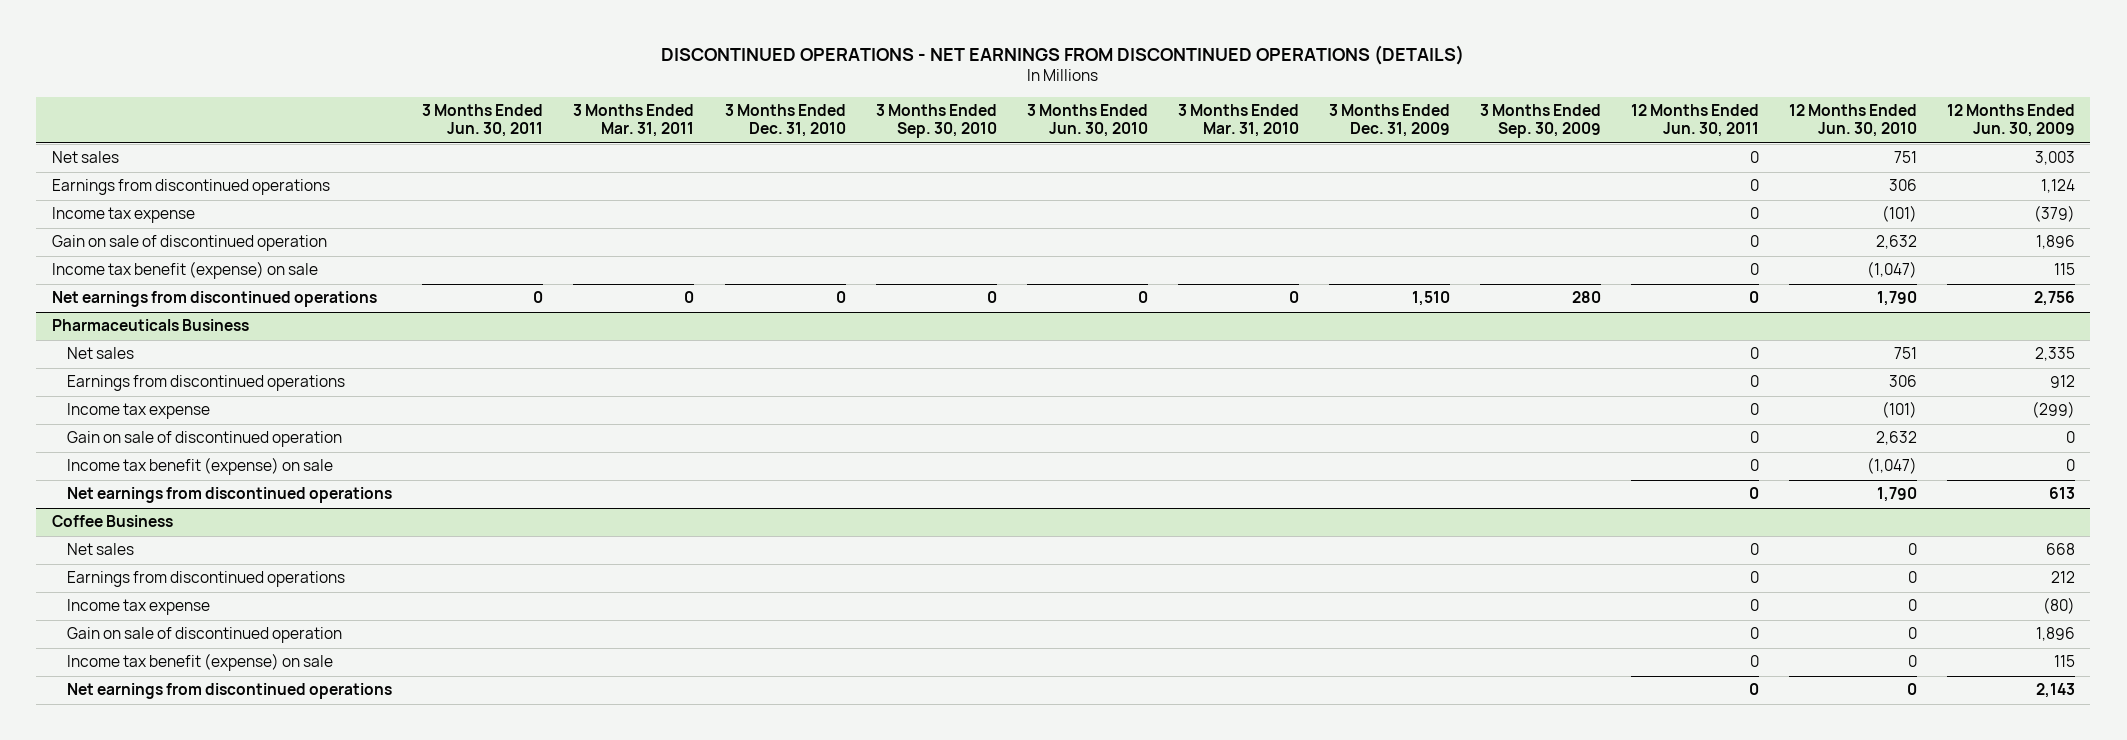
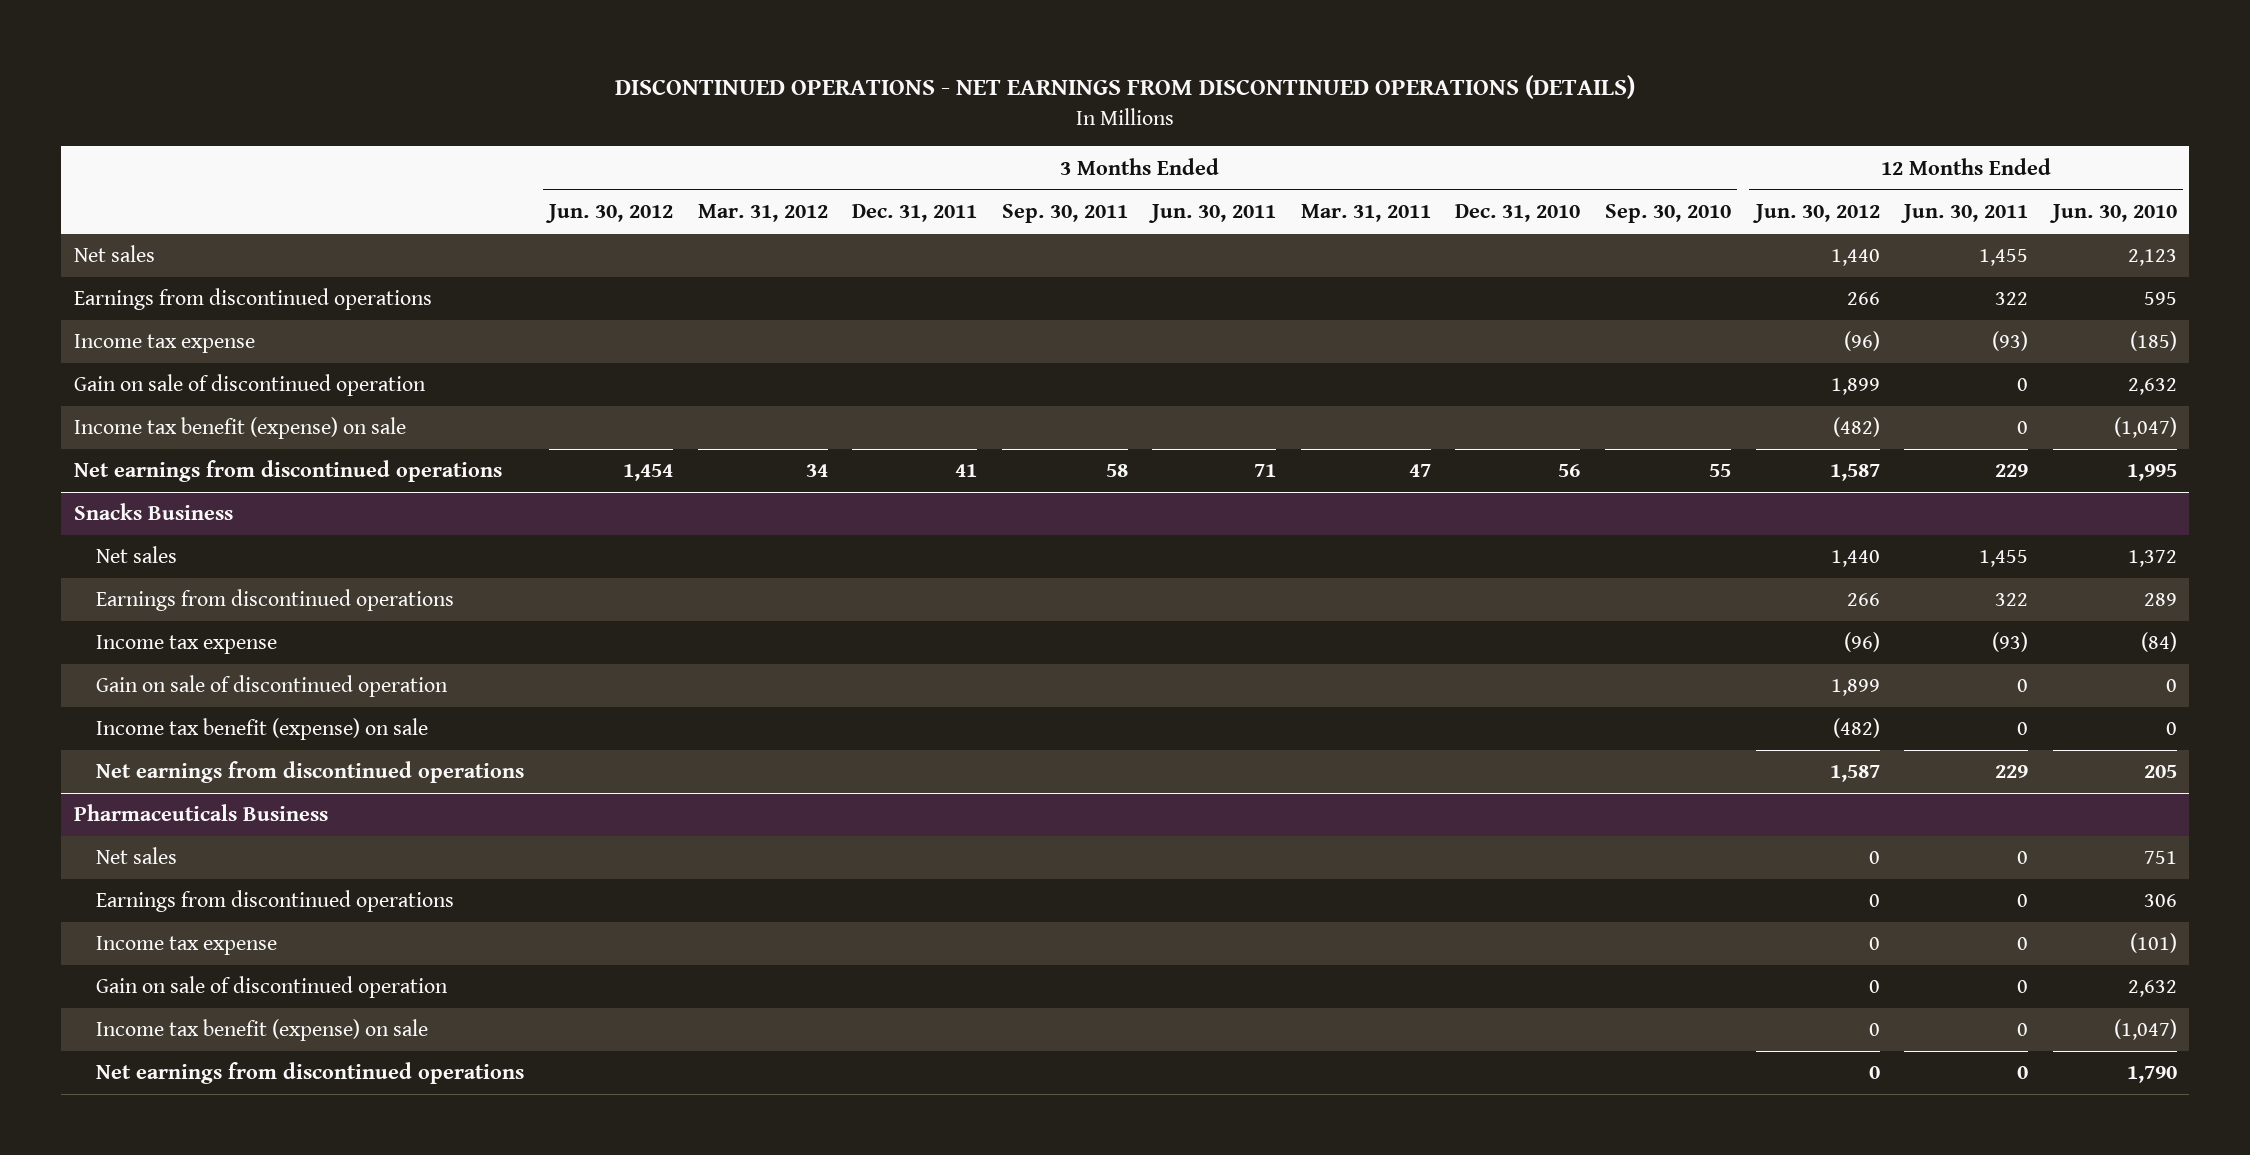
[1026,104,1148,138] 3 Months Ended Jun. 30, 2010 -> none
[1177,104,1299,138] 3 Months Ended Mar. 31, 2010 -> none
[1328,104,1450,138] 3 Months Ended Dec. 31, 2009 -> none
[1479,104,1601,139] 3 Months Ended Sep. 30, 2009 -> none
[1947,104,2076,138] 12 Months Ended Jun. 30, 2009 -> none
none -> [545,204,674,224] Jun. 30, 2012
none -> [697,204,828,223] Mar. 31, 2012
none -> [852,204,978,223] Dec. 31, 2011
none -> [1001,204,1128,224] Sep. 30, 2011
none -> [1751,204,1880,224] Jun. 30, 2012
[1749,151,1759,164] 0 -> [1979,249,2029,267] 1,455
[1893,151,1917,164] 751 -> [2127,249,2177,267] 2,123
[1749,179,1759,192] 0 -> [1995,292,2029,306] 322
[1888,179,1917,192] 306 -> [2143,292,2177,306] 595
[1749,207,1759,220] 0 -> [1992,331,2029,352] (93)
[1881,205,1917,223] (101) -> [2129,331,2177,352] (185)
[533,291,544,304] 0 -> [1254,464,1277,478] 71
[684,291,695,304] 0 -> [1408,464,1431,478] 47
[835,291,846,304] 0 -> [1558,464,1581,478] 56
[986,291,997,304] 0 -> [1708,464,1731,478] 55
[1748,291,1759,304] 0 -> [1995,464,2029,478] 229
[1876,291,1917,307] 1,790 -> [2126,464,2177,482] 1,995
none -> [73,503,233,521] Snacks Business
none -> [96,546,178,564] Net sales
none -> [96,589,455,612] Earnings from discontinued operations
none -> [96,635,278,655] Income tax expense
none -> [96,675,449,698] Gain on sale of discontinued operation
none -> [96,718,429,741] Income tax benefit (expense) on sale
none -> [96,761,525,784] Net earnings from discontinued operations
[51,515,173,528] Coffee Business -> none
[67,543,135,556] Net sales -> none
[67,571,346,588] Earnings from discontinued operations -> none
[67,599,211,616] Income tax expense -> none
[67,627,343,644] Gain on sale of discontinued operation -> none
[67,653,334,672] Income tax benefit (expense) on sale -> none
[67,683,393,700] Net earnings from discontinued operations -> none

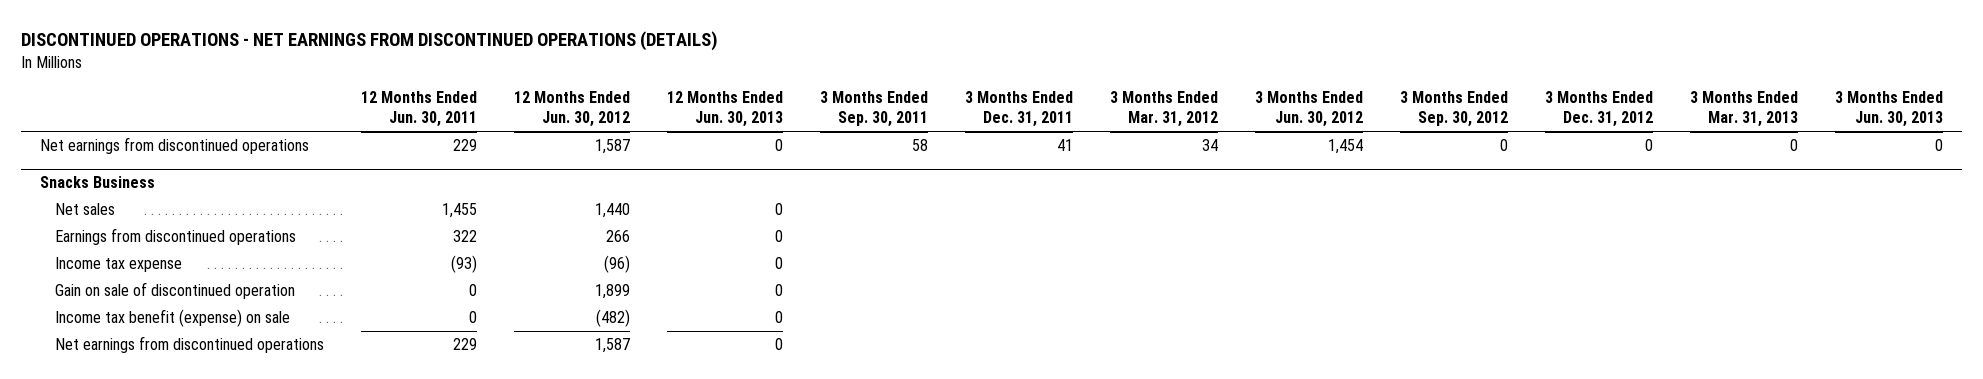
[1148,204,1277,224] Jun. 30, 2011 -> none
[1300,204,1431,223] Mar. 31, 2011 -> none
[1455,204,1581,223] Dec. 31, 2010 -> none
[1604,204,1731,224] Sep. 30, 2010 -> none
[2048,204,2177,224] Jun. 30, 2010 -> none
none -> [667,90,784,128] 12 Months Ended Jun. 30, 2013
none -> [1400,90,1509,128] 3 Months Ended Sep. 30, 2012
none -> [1545,90,1654,128] 3 Months Ended Dec. 31, 2012
none -> [1690,90,1799,128] 3 Months Ended Mar. 31, 2013
none -> [1835,90,1944,128] 3 Months Ended Jun. 30, 2013
[73,245,155,263] Net sales -> none
[73,288,432,311] Earnings from discontinued operations -> none
[73,334,255,354] Income tax expense -> none
[73,374,426,397] Gain on sale of discontinued operation -> none
[73,417,406,440] Income tax benefit (expense) on sale -> none
[73,804,328,822] Pharmaceuticals Business -> none
[96,847,178,865] Net sales -> none
[96,890,455,913] Earnings from discontinued operations -> none
[96,936,278,956] Income tax expense -> none
[96,976,449,999] Gain on sale of discontinued operation -> none
[96,1019,429,1042] Income tax benefit (expense) on sale -> none
[96,1062,525,1085] Net earnings from discontinued operations -> none

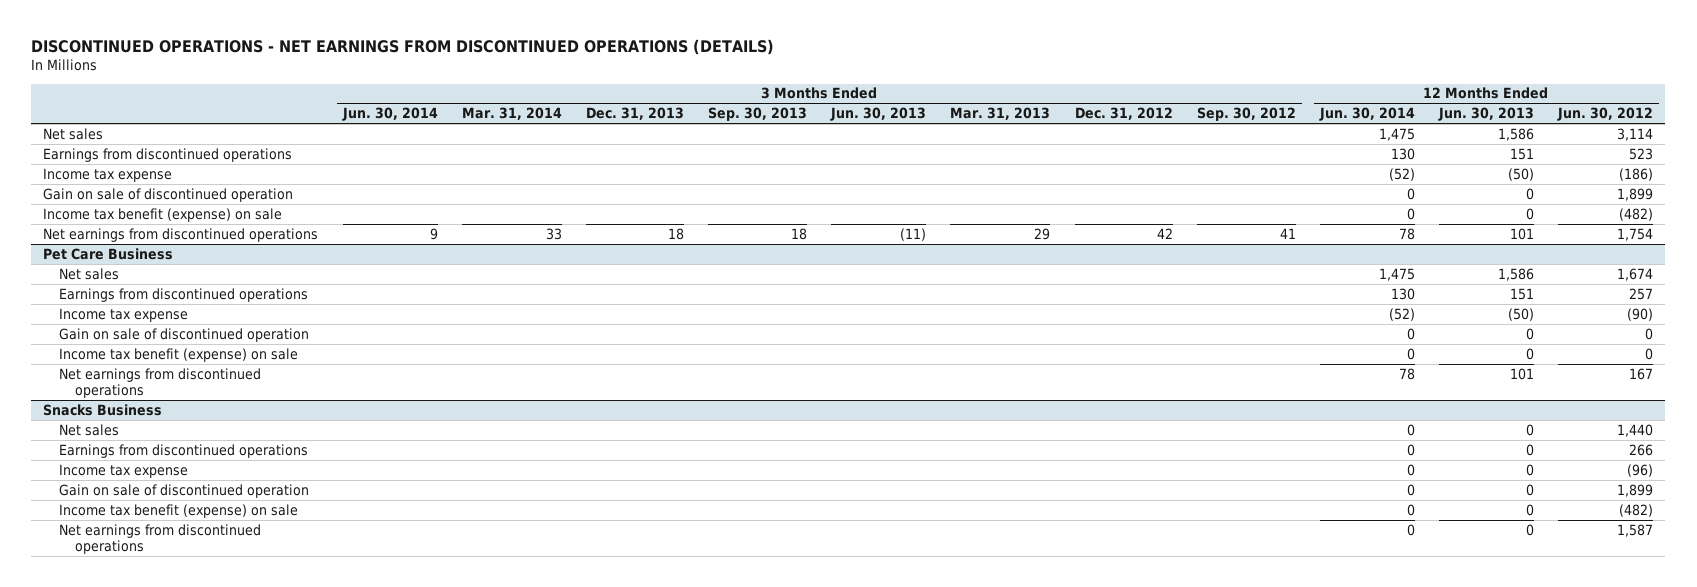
[361,90,478,128] 12 Months Ended Jun. 30, 2011 -> none
[820,90,929,128] 3 Months Ended Sep. 30, 2011 -> none
[965,90,1074,128] 3 Months Ended Dec. 31, 2011 -> none
[1110,90,1219,128] 3 Months Ended Mar. 31, 2012 -> none
[1255,90,1364,128] 3 Months Ended Jun. 30, 2012 -> none
none -> [341,107,438,122] Jun. 30, 2014
none -> [461,107,562,121] Mar. 31, 2014
none -> [585,107,684,121] Dec. 31, 2013
none -> [708,107,808,122] Sep. 30, 2013
none -> [1318,107,1415,122] Jun. 30, 2014
none -> [43,127,104,140] Net sales
none -> [43,147,293,162] Earnings from discontinued operations
none -> [43,167,173,182] Income tax expense
none -> [43,187,294,202] Gain on sale of discontinued operation
none -> [43,207,283,222] Income tax benefit (expense) on sale
[595,139,631,155] 1,587 -> [1617,227,1654,241] 1,754
[775,139,784,152] 0 -> [1509,227,1534,240] 101
[1500,139,1509,152] 0 -> [1279,227,1296,239] 41
[1645,139,1654,152] 0 -> [1156,227,1173,239] 42
[1790,139,1799,152] 0 -> [1034,227,1051,240] 29
[1935,139,1944,152] 0 -> [900,227,927,241] (11)
none -> [43,247,174,260] Pet Care Business
none -> [59,267,120,280] Net sales
none -> [59,287,309,302] Earnings from discontinued operations
none -> [59,307,189,322] Income tax expense
none -> [59,327,310,342] Gain on sale of discontinued operation
none -> [59,347,299,362] Income tax benefit (expense) on sale
none -> [59,367,262,399] Net earnings from discontinued operations

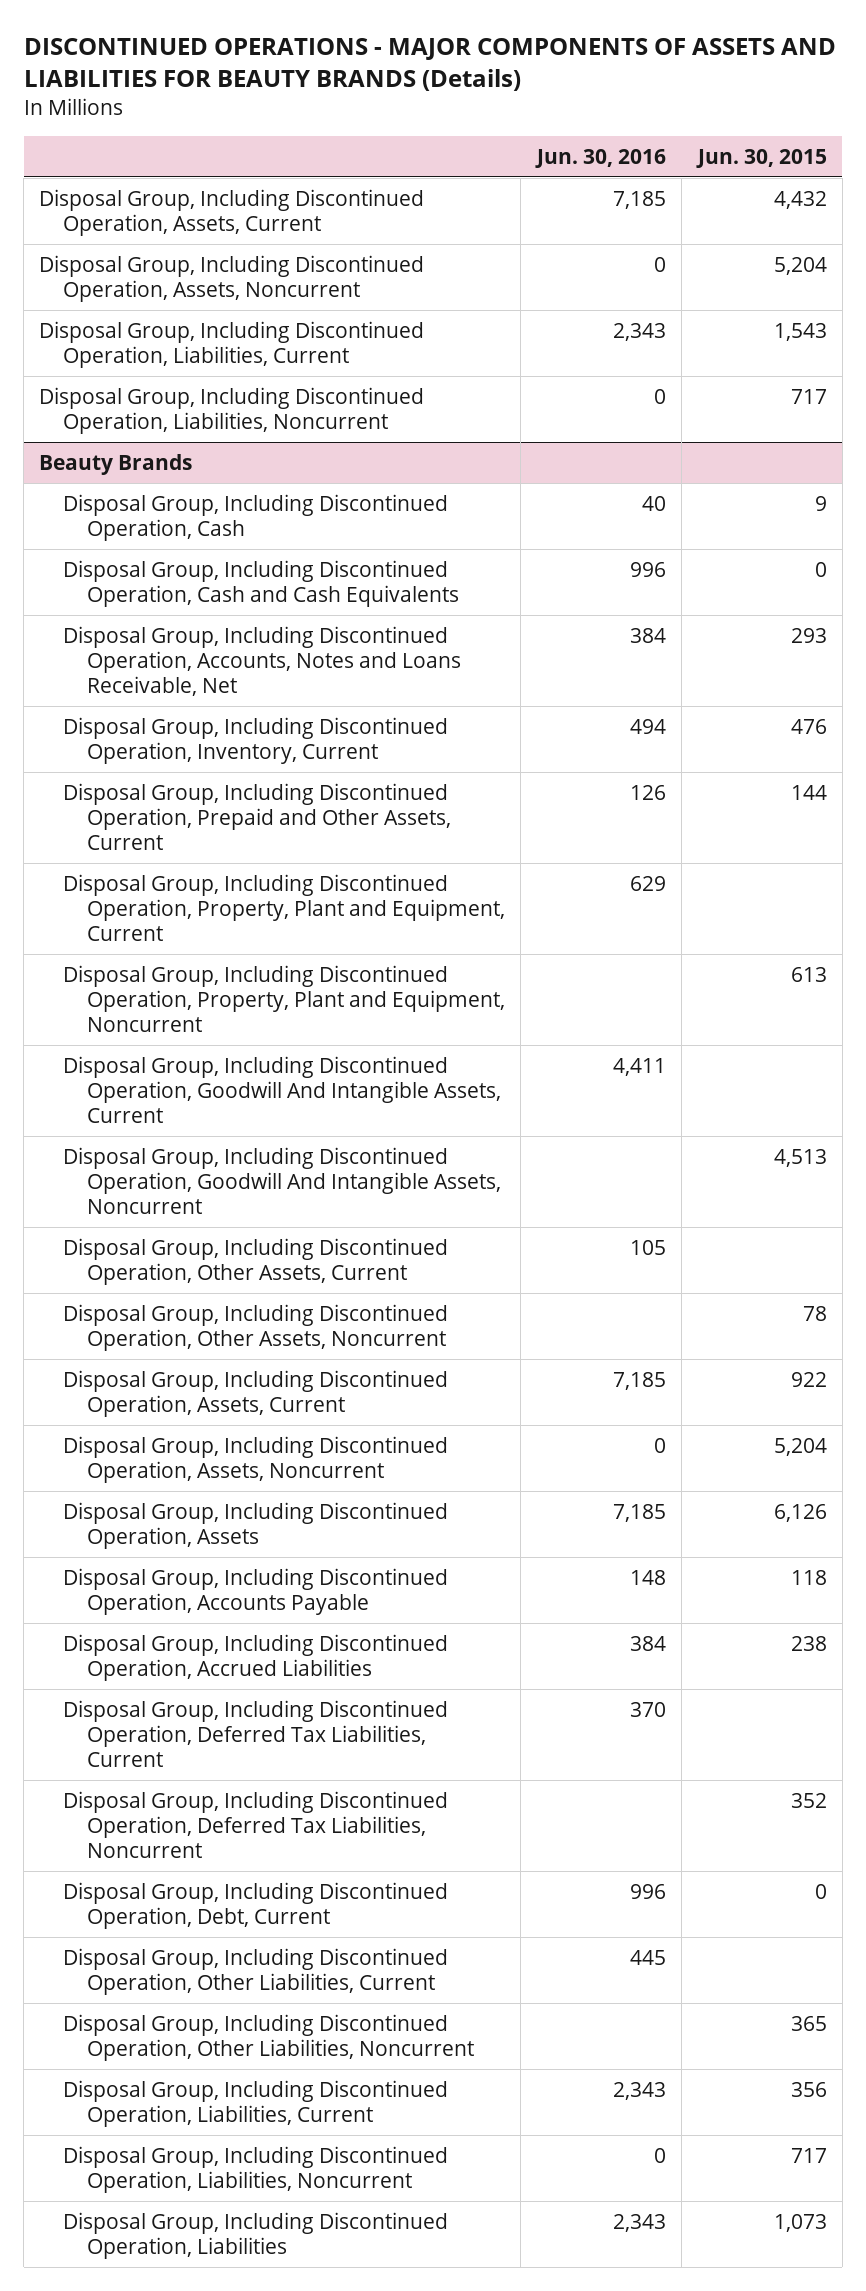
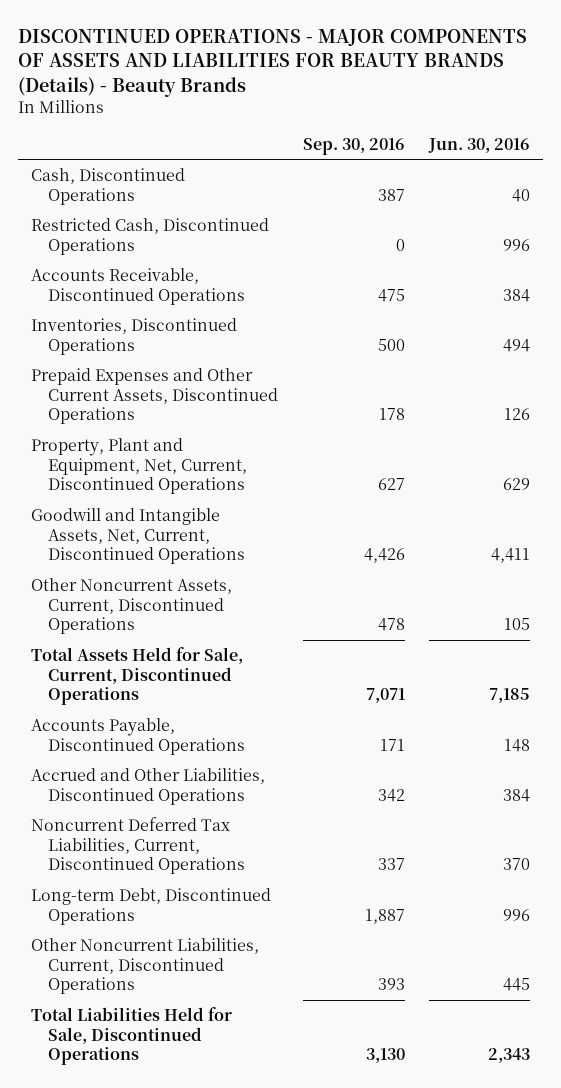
[23,38,836,92] DISCONTINUED OPERATIONS - MAJOR COMPONENTS OF ASSETS AND LIABILITIES FOR BEAUTY BRANDS (Details) -> [18,28,528,97] DISCONTINUED OPERATIONS - MAJOR COMPONENTS OF ASSETS AND LIABILITIES FOR BEAUTY BRANDS (Details) - Beauty Brands
[695,148,827,168] Jun. 30, 2015 -> none
none -> [302,137,405,155] Sep. 30, 2016
[39,188,425,236] Disposal Group, Including Discontinued Operation, Assets, Current -> none
[39,254,425,302] Disposal Group, Including Discontinued Operation, Assets, Noncurrent -> none
[39,320,425,368] Disposal Group, Including Discontinued Operation, Liabilities, Current -> none
[39,386,425,434] Disposal Group, Including Discontinued Operation, Liabilities, Noncurrent -> none
[39,453,193,475] Beauty Brands -> none
[63,964,505,1032] Disposal Group, Including Discontinued Operation, Property, Plant and Equipment, Noncurrent -> none
[63,1146,501,1214] Disposal Group, Including Discontinued Operation, Goodwill And Intangible Assets, Noncurrent -> none
[63,1303,449,1351] Disposal Group, Including Discontinued Operation, Other Assets, Noncurrent -> none
[63,1369,449,1417] Disposal Group, Including Discontinued Operation, Assets, Current -> none
[63,1435,449,1483] Disposal Group, Including Discontinued Operation, Assets, Noncurrent -> none
[63,1790,449,1858] Disposal Group, Including Discontinued Operation, Deferred Tax Liabilities, Noncurrent -> none
[63,2013,474,2061] Disposal Group, Including Discontinued Operation, Other Liabilities, Noncurrent -> none
[63,2079,449,2127] Disposal Group, Including Discontinued Operation, Liabilities, Current -> none
[63,2145,449,2193] Disposal Group, Including Discontinued Operation, Liabilities, Noncurrent -> none
[63,493,449,541] Disposal Group, Including Discontinued Operation, Cash -> [30,167,185,205] Cash, Discontinued Operations
[63,559,459,607] Disposal Group, Including Discontinued Operation, Cash and Cash Equivalents -> [30,217,269,255] Restricted Cash, Discontinued Operations
[63,625,461,696] Disposal Group, Including Discontinued Operation, Accounts, Notes and Loans Receivable, Net -> [30,267,245,305] Accounts Receivable, Discontinued Operations
[63,716,449,764] Disposal Group, Including Discontinued Operation, Inventory, Current -> [30,317,237,355] Inventories, Discontinued Operations
[63,782,451,850] Disposal Group, Including Discontinued Operation, Prepaid and Other Assets, Current -> [30,367,278,425] Prepaid Expenses and Other Current Assets, Discontinued Operations
[63,873,505,941] Disposal Group, Including Discontinued Operation, Property, Plant and Equipment, Current -> [30,437,247,495] Property, Plant and Equipment, Net, Current, Discontinued Operations
[63,1055,501,1123] Disposal Group, Including Discontinued Operation, Goodwill And Intangible Assets, Current -> [30,507,245,565] Goodwill and Intangible Assets, Net, Current, Discontinued Operations
[63,1237,449,1285] Disposal Group, Including Discontinued Operation, Other Assets, Current -> [30,577,232,635] Other Noncurrent Assets, Current, Discontinued Operations
[63,1501,449,1549] Disposal Group, Including Discontinued Operation, Assets -> [30,646,243,706] Total Assets Held for Sale, Current, Discontinued Operations
[63,1567,449,1615] Disposal Group, Including Discontinued Operation, Accounts Payable -> [30,717,245,755] Accounts Payable, Discontinued Operations
[63,1633,449,1681] Disposal Group, Including Discontinued Operation, Accrued Liabilities -> [30,767,265,805] Accrued and Other Liabilities, Discontinued Operations
[63,1699,449,1767] Disposal Group, Including Discontinued Operation, Deferred Tax Liabilities, Current -> [30,816,245,875] Noncurrent Deferred Tax Liabilities, Current, Discontinued Operations
[63,1881,449,1929] Disposal Group, Including Discontinued Operation, Debt, Current -> [30,887,271,925] Long-term Debt, Discontinued Operations
[63,1947,449,1995] Disposal Group, Including Discontinued Operation, Other Liabilities, Current -> [30,937,259,995] Other Noncurrent Liabilities, Current, Discontinued Operations
[63,2211,449,2259] Disposal Group, Including Discontinued Operation, Liabilities -> [30,1006,232,1066] Total Liabilities Held for Sale, Discontinued Operations

